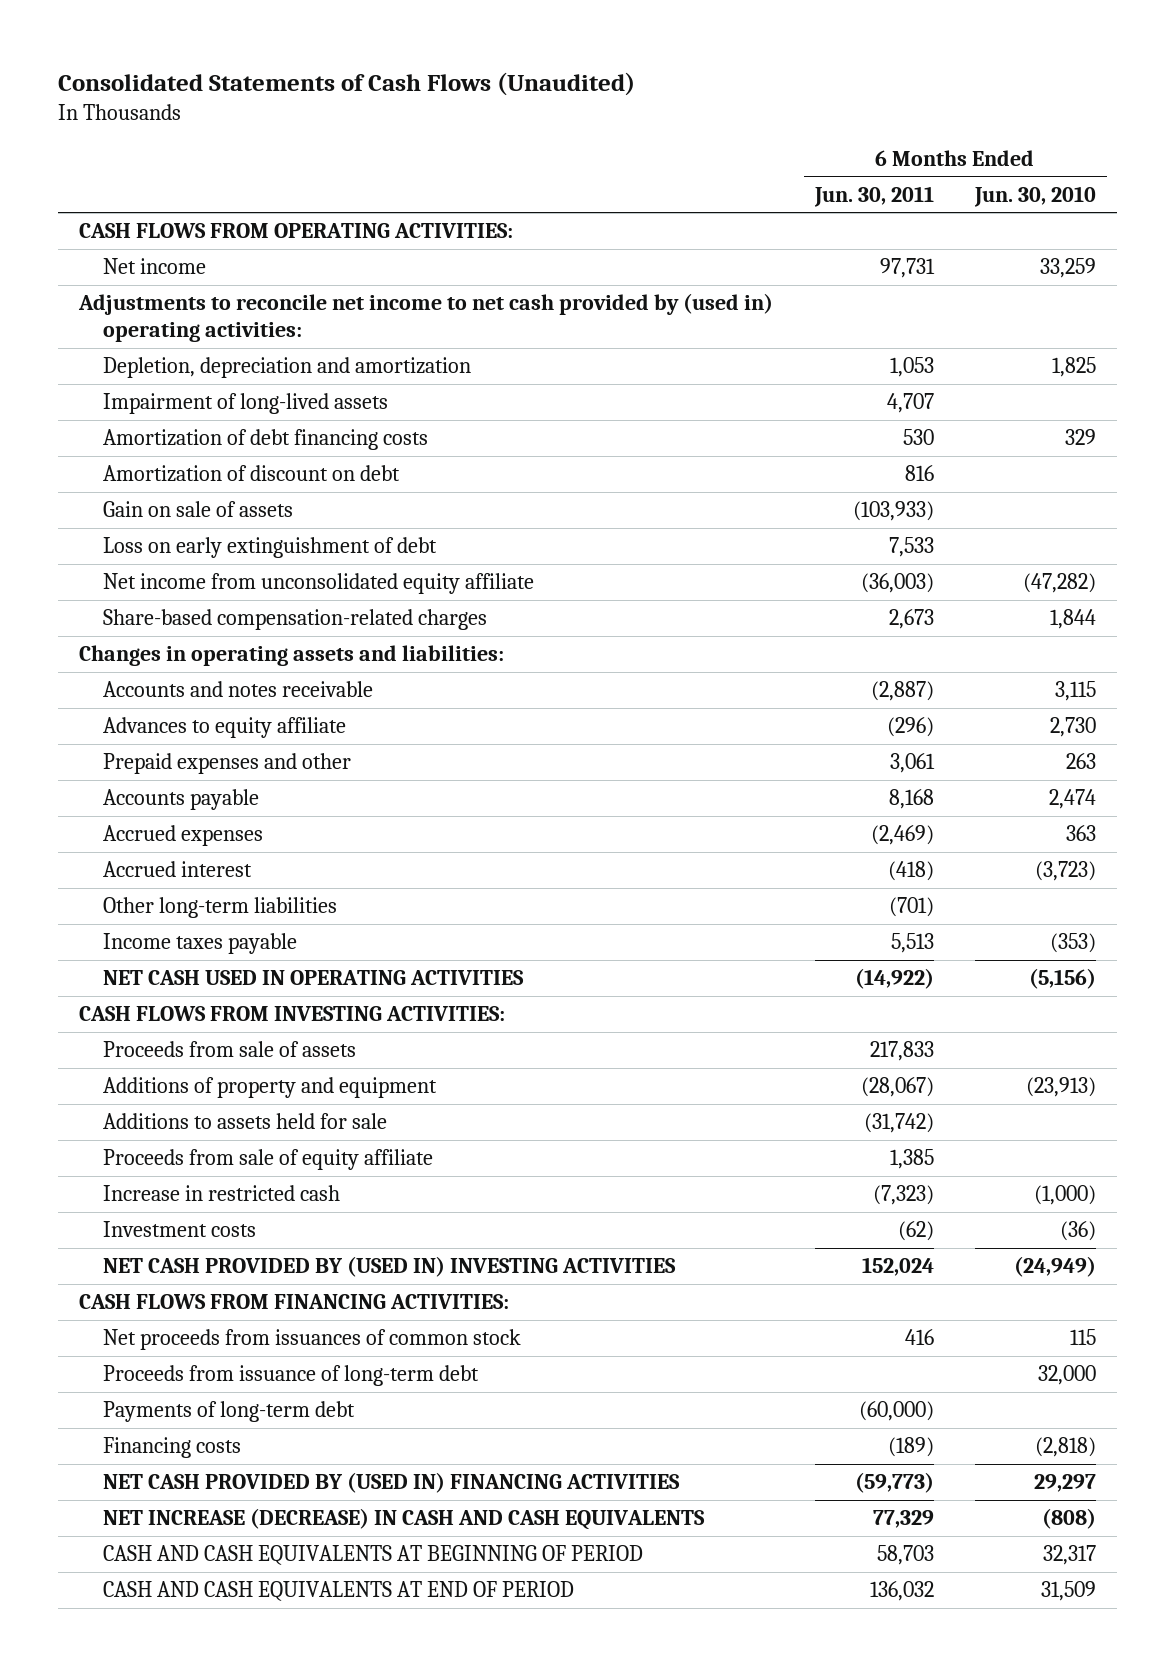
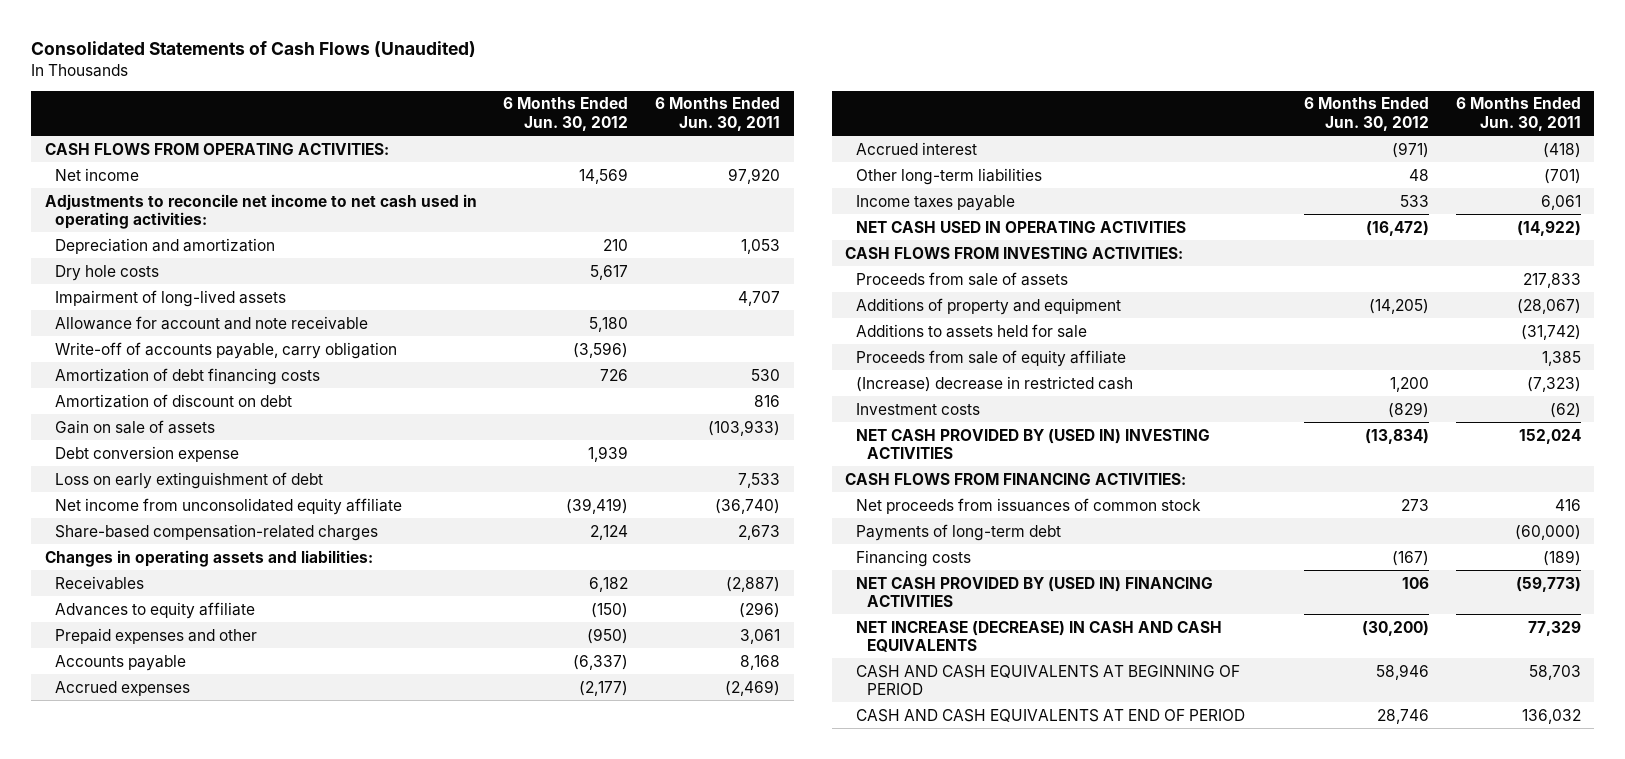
[974,185,1097,207] Jun. 30, 2010 -> none
none -> [503,97,629,131] 6 Months Ended Jun. 30, 2012
[879,258,935,279] 97,731 -> [728,167,781,184] 97,920
[77,293,773,342] Adjustments to reconcile net income to net cash provided by (used in) operating activities: -> [44,193,477,230] Adjustments to reconcile net income to net cash used in operating activities:
[102,357,471,379] Depletion, depreciation and amortization -> [55,237,276,254] Depreciation and amortization
none -> [55,264,160,281] Dry hole costs
none -> [55,315,369,330] Allowance for account and note receivable
none -> [55,341,398,359] Write-off of accounts payable, carry obligation
none -> [55,445,240,462] Debt conversion expense
[860,573,934,594] (36,003) -> [715,498,781,514] (36,740)
[102,681,373,698] Accounts and notes receivable -> [55,575,145,590] Receivables
[890,933,934,954] 5,513 -> [1540,194,1581,210] 6,061
[102,1185,340,1202] Increase in restricted cash -> [856,375,1134,392] (Increase) decrease in restricted cash
[102,1365,479,1387] Proceeds from issuance of long-term debt -> none

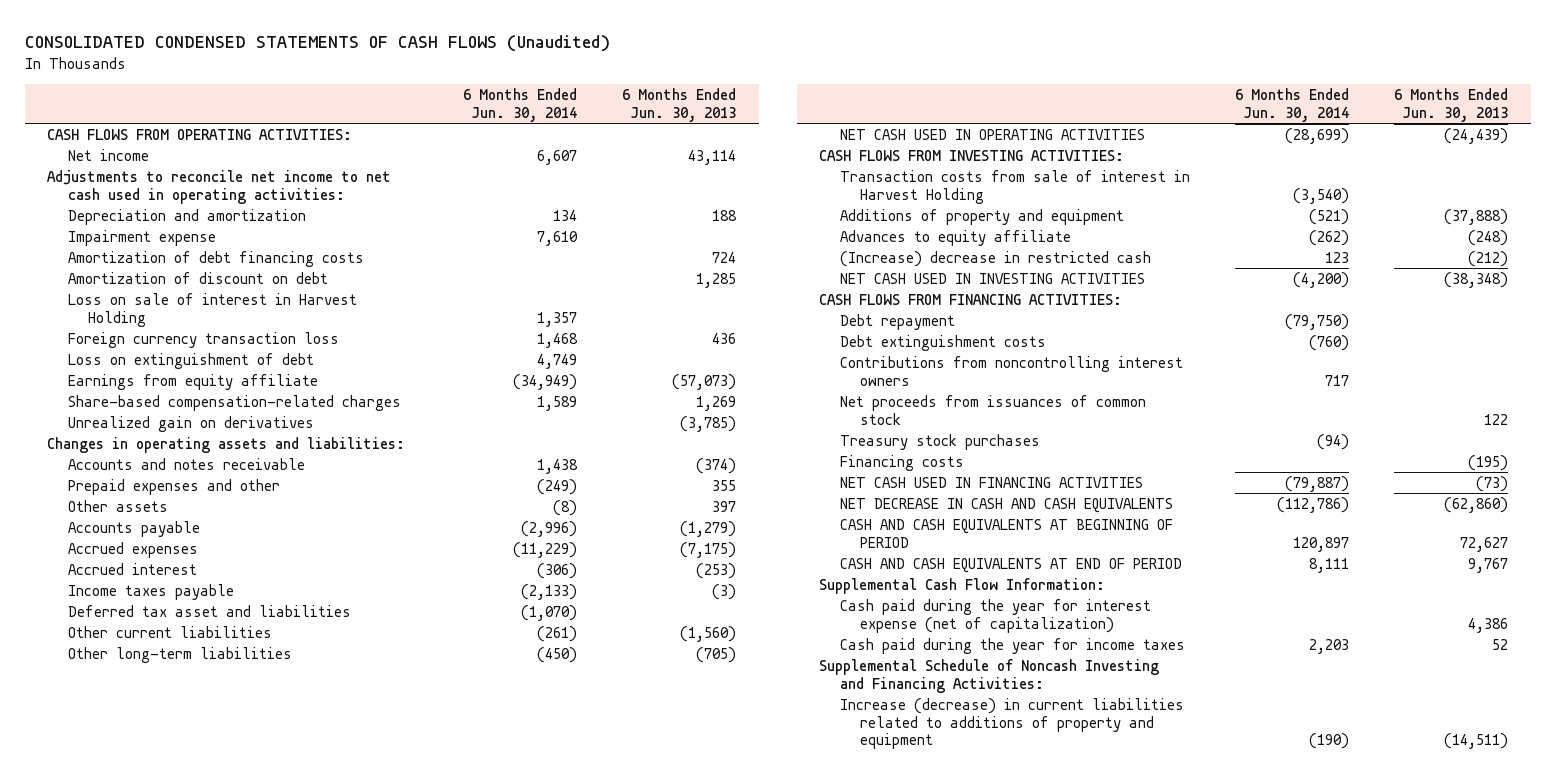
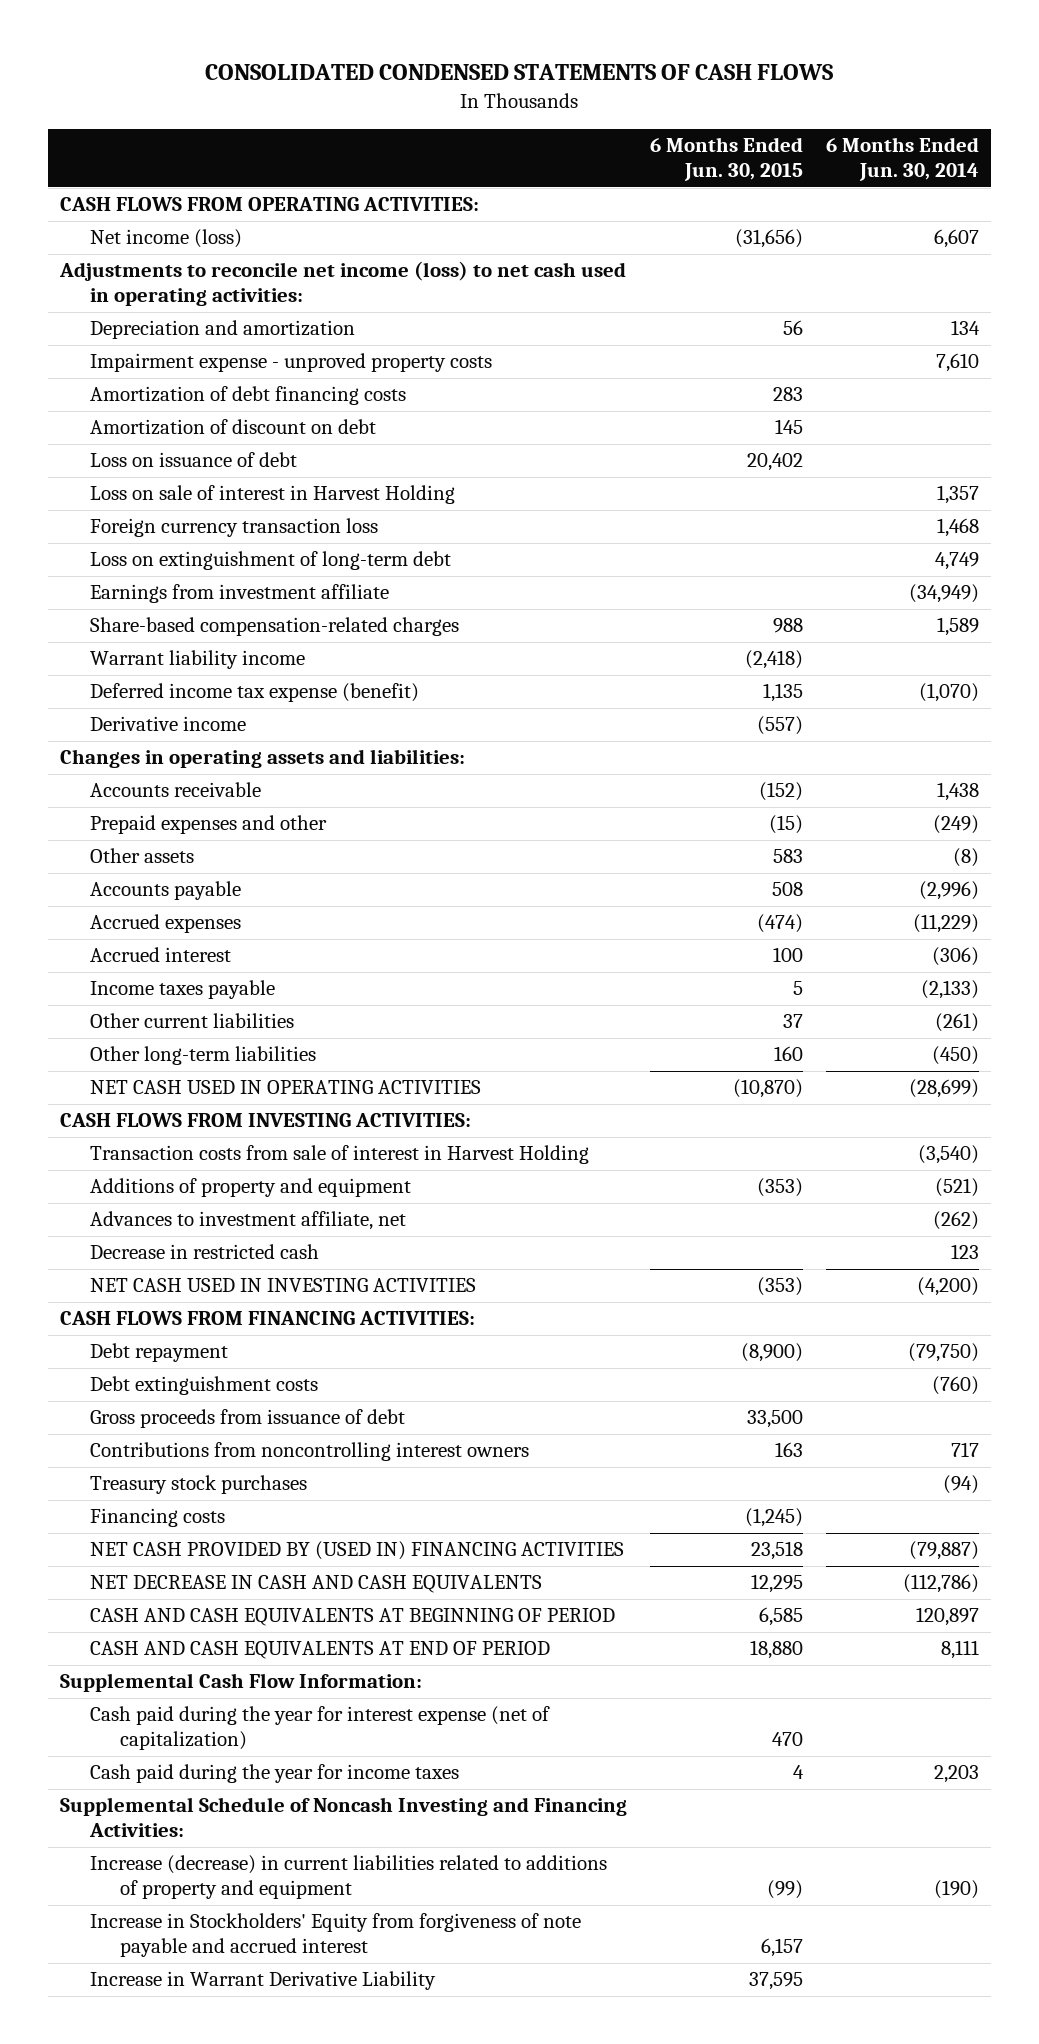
[24,35,610,53] CONSOLIDATED CONDENSED STATEMENTS OF CASH FLOWS (Unaudited) -> [205,64,834,81] CONSOLIDATED CONDENSED STATEMENTS OF CASH FLOWS
[622,87,737,122] 6 Months Ended Jun. 30, 2013 -> none
none -> [649,137,803,182] 6 Months Ended Jun. 30, 2015
[67,148,149,161] Net income -> [89,229,242,249] Net income (loss)
[47,169,392,204] Adjustments to reconcile net income to net cash used in operating activities: -> [58,261,626,307] Adjustments to reconcile net income (loss) to net cash used in operating activities:
[67,229,216,246] Impairment expense -> [89,353,492,373] Impairment expense - unproved property costs
none -> [89,452,297,468] Loss on issuance of debt
[67,352,314,369] Loss on extinguishment of debt -> [89,551,451,571] Loss on extinguishment of long-term debt
[67,373,318,390] Earnings from equity affiliate -> [89,584,389,604] Earnings from investment affiliate
[67,415,314,432] Unrealized gain on derivatives -> none
none -> [89,650,305,670] Warrant liability income
none -> [89,683,419,703] Deferred income tax expense (benefit)
none -> [89,716,246,732] Derivative income
[67,457,305,470] Accounts and notes receivable -> [89,782,261,798] Accounts receivable
[67,604,351,617] Deferred tax asset and liabilities -> none
[839,229,1071,246] Advances to equity affiliate -> [89,1211,406,1231] Advances to investment affiliate, net
[839,250,1151,267] (Increase) decrease in restricted cash -> [89,1244,319,1260] Decrease in restricted cash
none -> [89,1409,405,1429] Gross proceeds from issuance of debt
[839,394,1146,425] Net proceeds from issuances of common stock -> none
[839,476,1143,488] NET CASH USED IN FINANCING ACTIVITIES -> [89,1541,624,1561] NET CASH PROVIDED BY (USED IN) FINANCING ACTIVITIES
none -> [89,1913,581,1958] Increase in Stockholders' Equity from forgiveness of note payable and accrued interest
none -> [89,1971,436,1991] Increase in Warrant Derivative Liability

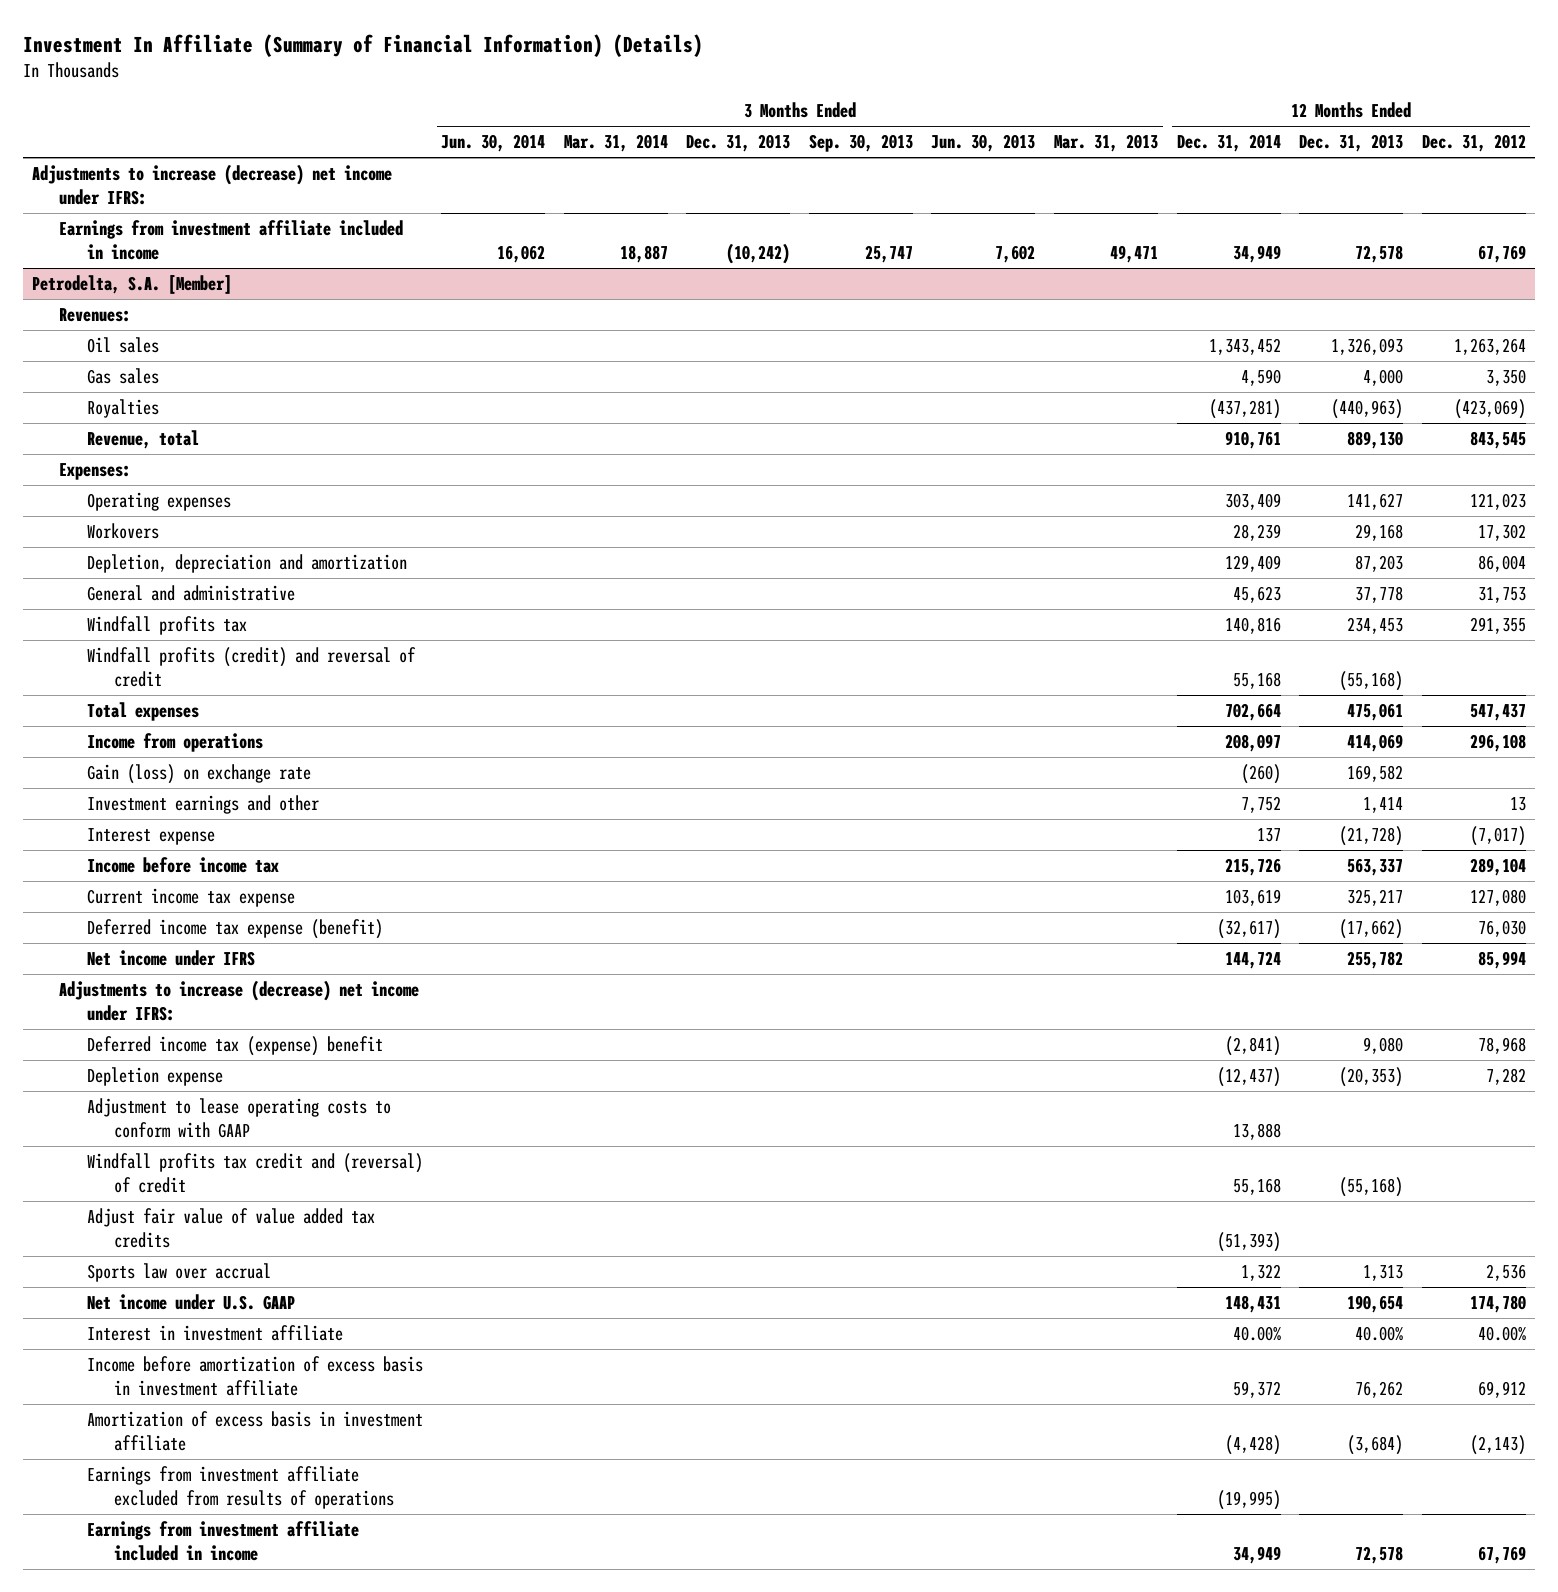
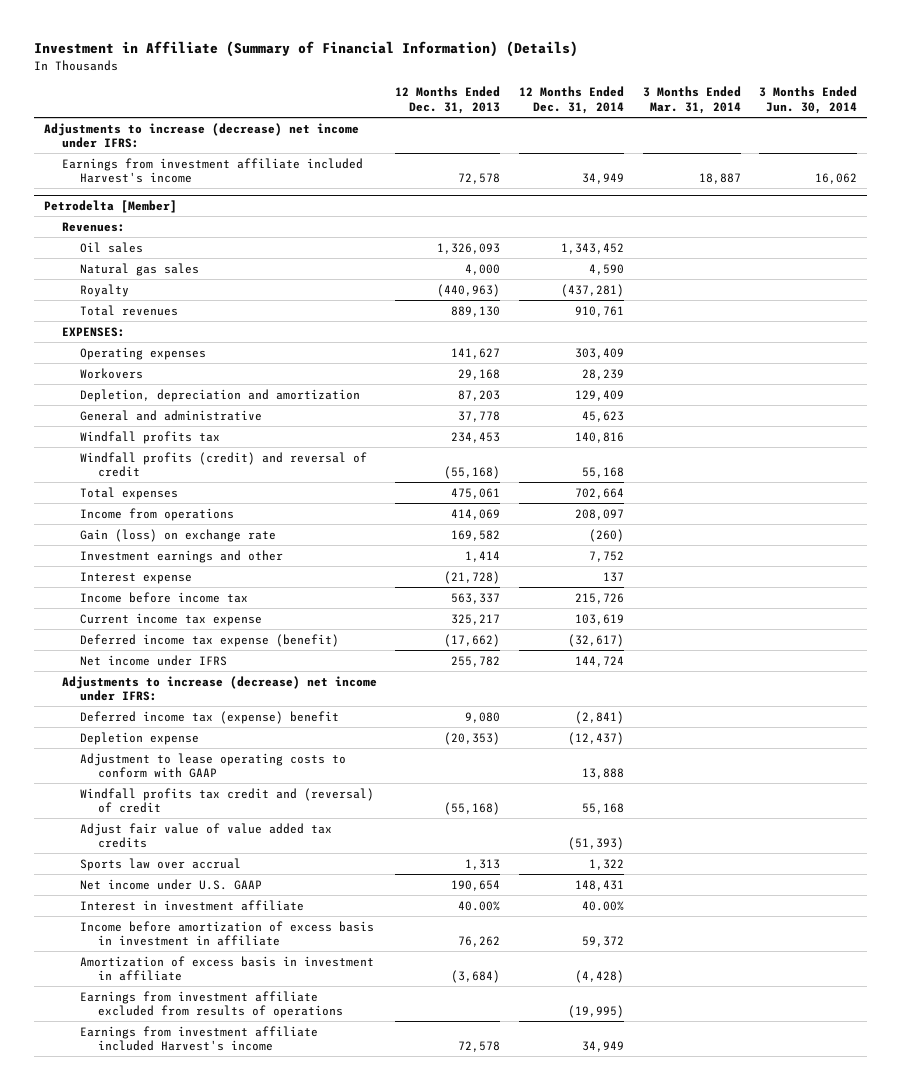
[22,33,703,57] Investment In Affiliate (Summary of Financial Information) (Details) -> [34,41,579,58] Investment in Affiliate (Summary of Financial Information) (Details)
[686,134,791,153] Dec. 31, 2013 -> none
[808,134,913,153] Sep. 30, 2013 -> none
[931,134,1036,153] Jun. 30, 2013 -> none
[1054,134,1159,153] Mar. 31, 2013 -> none
[1421,134,1526,153] Dec. 31, 2012 -> none
[59,220,404,260] Earnings from investment affiliate included in income -> [61,157,363,184] Earnings from investment affiliate included Harvest's income
[32,275,233,295] Petrodelta, S.A. [Member] -> [43,199,177,213] Petrodelta [Member]
[86,368,159,385] Gas sales -> [79,262,199,276] Natural gas sales
[86,399,159,419] Royalties -> [79,283,129,297] Royalty
[86,430,199,450] Revenue, total -> [79,304,178,316] Total revenues
[59,463,132,481] Expenses: -> [61,326,125,337] EXPENSES:
[86,1356,423,1396] Income before amortization of excess basis in investment affiliate -> [79,920,374,947] Income before amortization of excess basis in investment in affiliate
[86,1411,423,1451] Amortization of excess basis in investment affiliate -> [79,955,374,982] Amortization of excess basis in investment in affiliate
[86,1521,359,1561] Earnings from investment affiliate included in income -> [79,1025,318,1052] Earnings from investment affiliate included Harvest's income

